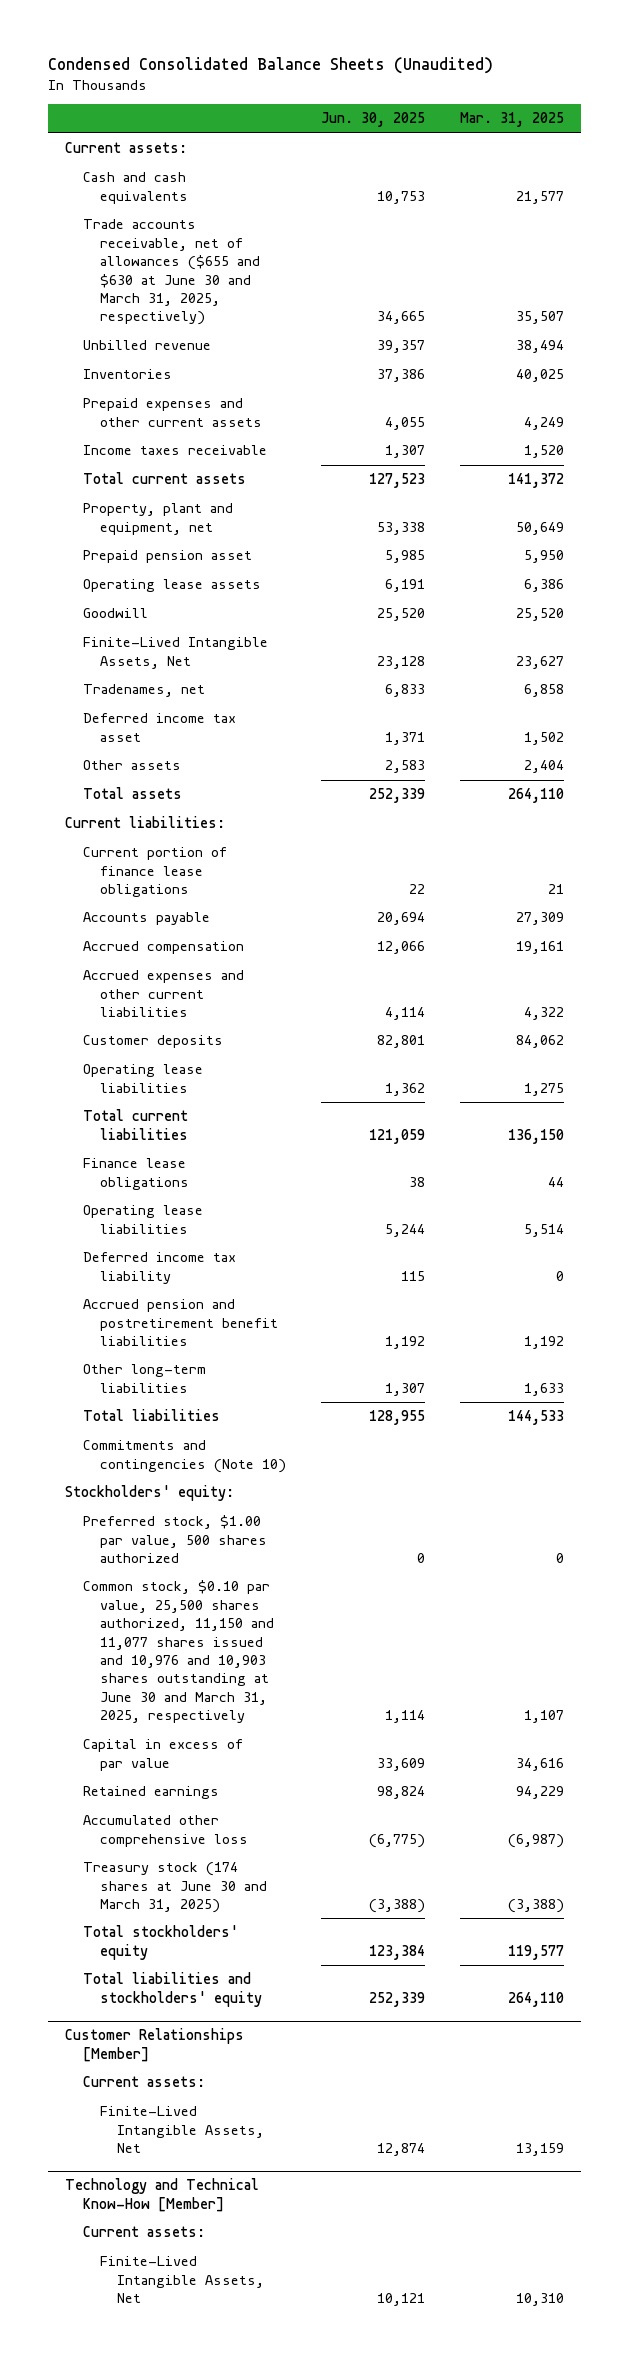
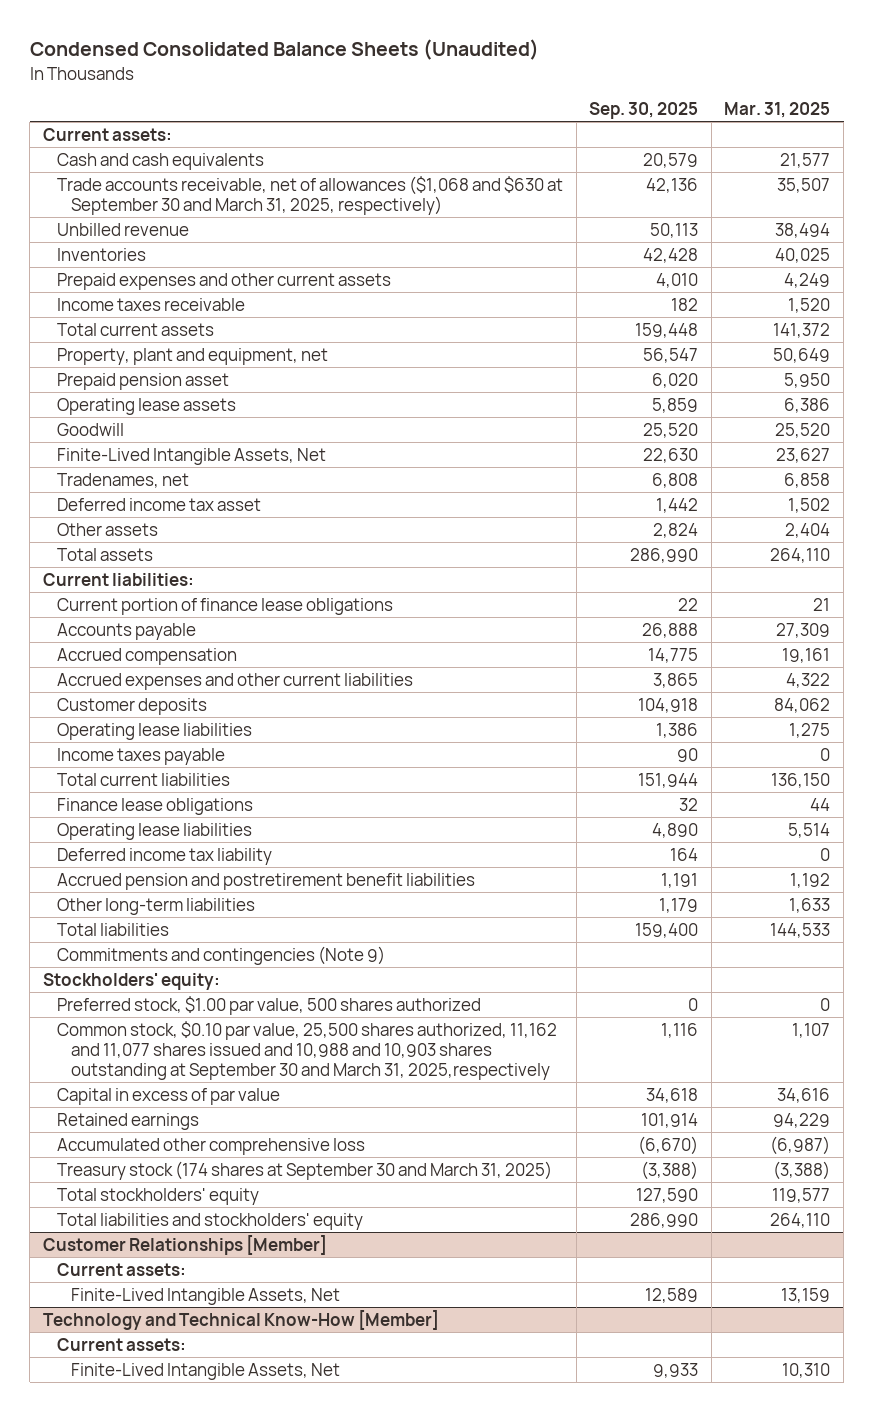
[320,112,425,128] Jun. 30, 2025 -> none
none -> [589,102,699,120] Sep. 30, 2025
[82,219,260,326] Trade accounts receivable, net of allowances ($655 and $630 at June 30 and March 31, 2025, respectively) -> [56,175,563,215] Trade accounts receivable, net of allowances ($1,068 and $630 at September 30 and March 31, 2025, respectively)
none -> [56,747,225,765] Income taxes payable
[82,1440,286,1473] Commitments and contingencies (Note 10) -> [56,945,385,965] Commitments and contingencies (Note 9)
[82,1580,274,1724] Common stock, $0.10 par value, 25,500 shares authorized, 11,150 and 11,077 shares issued and 10,976 and 10,903 shares outstanding at June 30 and March 31, 2025, respectively -> [56,1020,557,1081] Common stock, $0.10 par value, 25,500 shares authorized, 11,162 and 11,077 shares issued and 10,988 and 10,903 shares outstanding at September 30 and March 31, 2025,respectively
[82,1862,267,1914] Treasury stock (174 shares at June 30 and March 31, 2025) -> [56,1160,552,1180] Treasury stock (174 shares at September 30 and March 31, 2025)

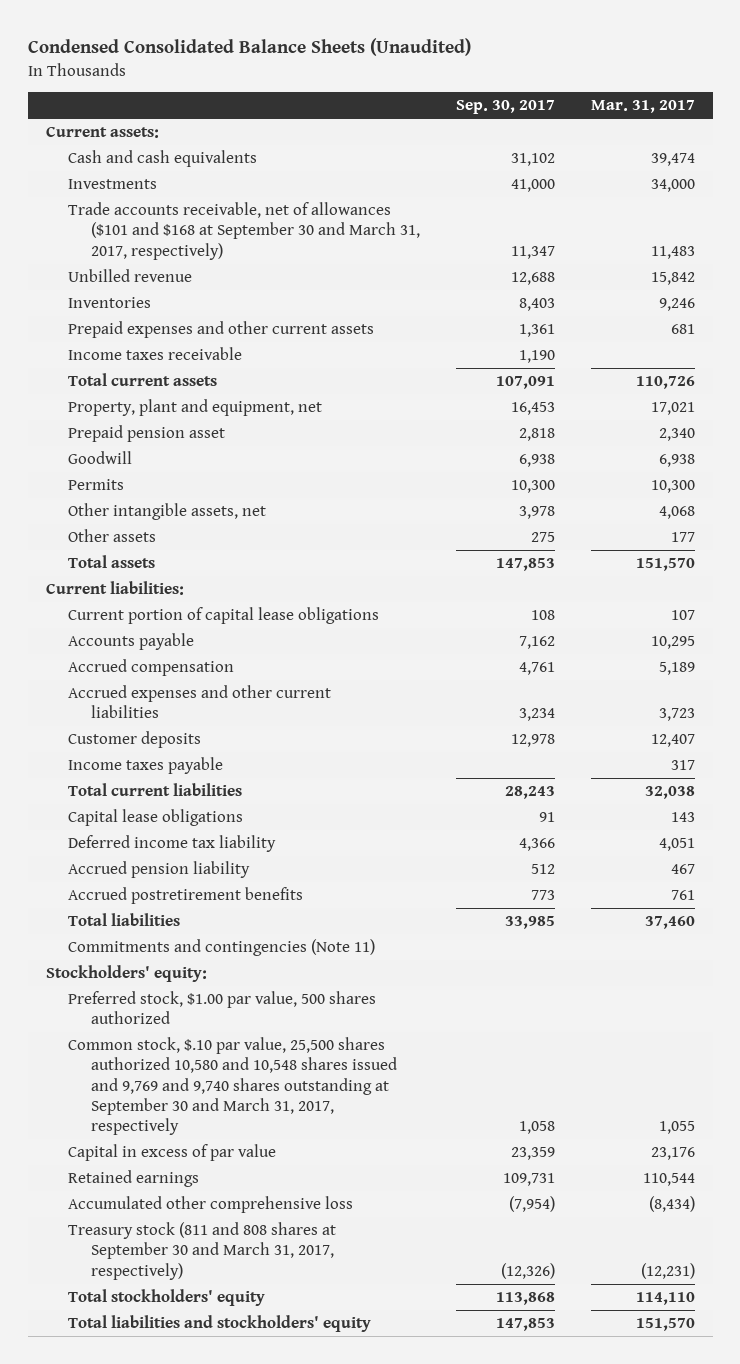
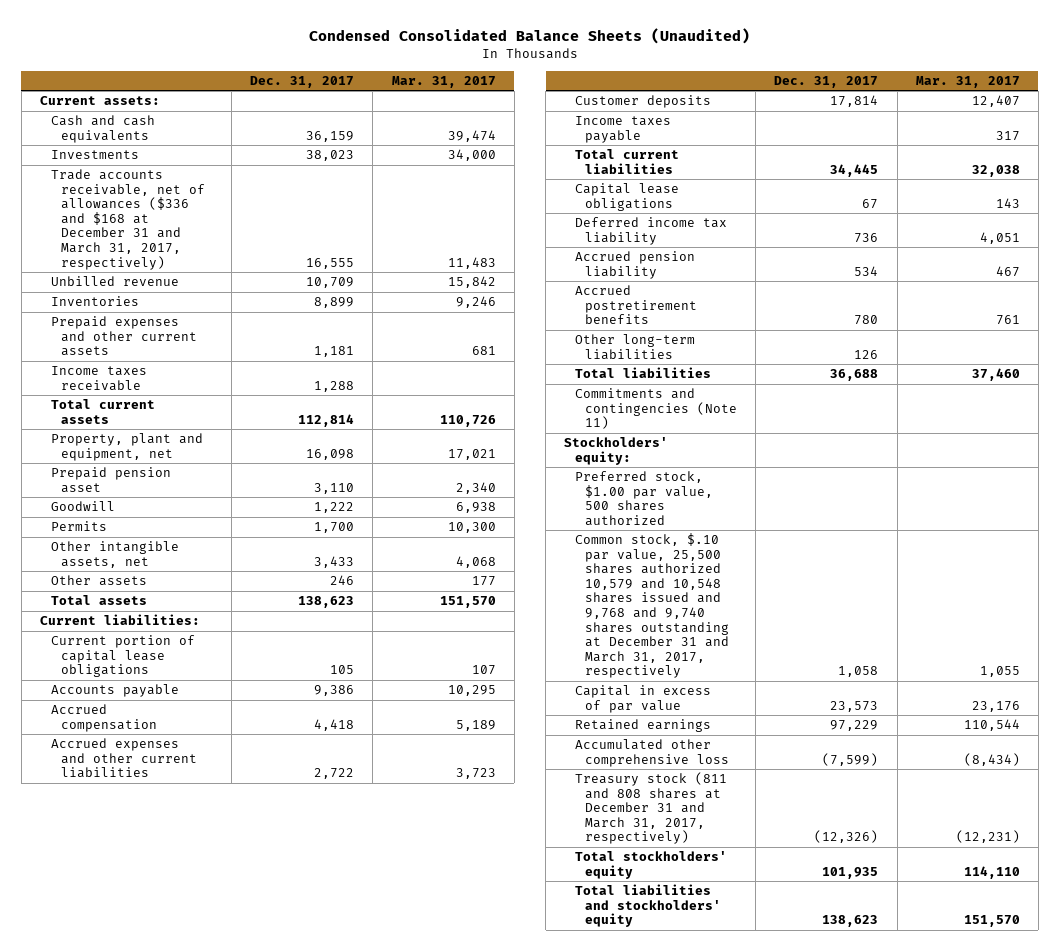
[456,100,556,115] Sep. 30, 2017 -> none
none -> [250,75,355,88] Dec. 31, 2017
[68,202,421,260] Trade accounts receivable, net of allowances ($101 and $168 at September 30 and March 31, 2017, respectively) -> [50,169,206,270] Trade accounts receivable, net of allowances ($336 and $168 at December 31 and March 31, 2017, respectively)
none -> [574,334,695,360] Other long-term liabilities
[68,1037,398,1136] Common stock, $.10 par value, 25,500 shares authorized 10,580 and 10,548 shares issued and 9,769 and 9,740 shares outstanding at September 30 and March 31, 2017, respectively -> [574,533,730,679] Common stock, $.10 par value, 25,500 shares authorized 10,579 and 10,548 shares issued and 9,768 and 9,740 shares outstanding at December 31 and March 31, 2017, respectively
[68,1222,337,1280] Treasury stock (811 and 808 shares at September 30 and March 31, 2017, respectively) -> [574,772,727,845] Treasury stock (811 and 808 shares at December 31 and March 31, 2017, respectively)

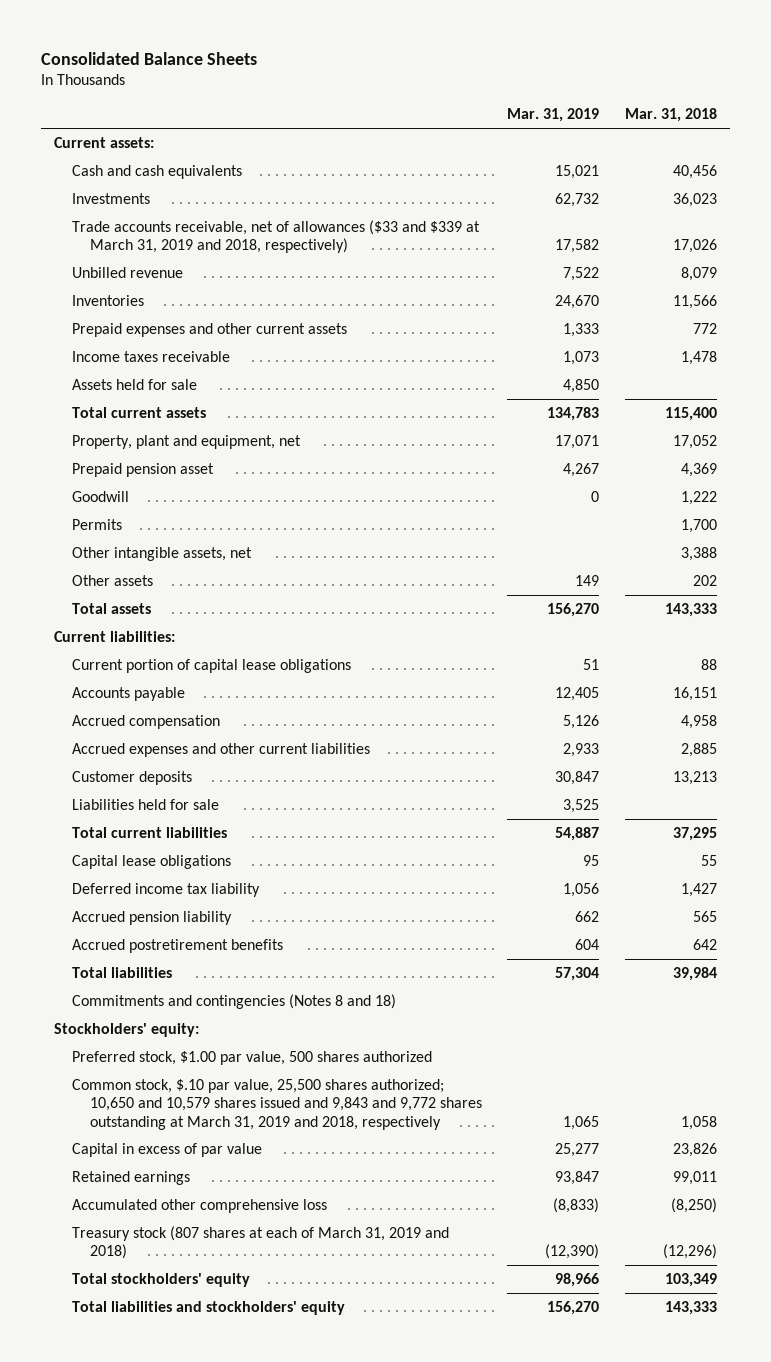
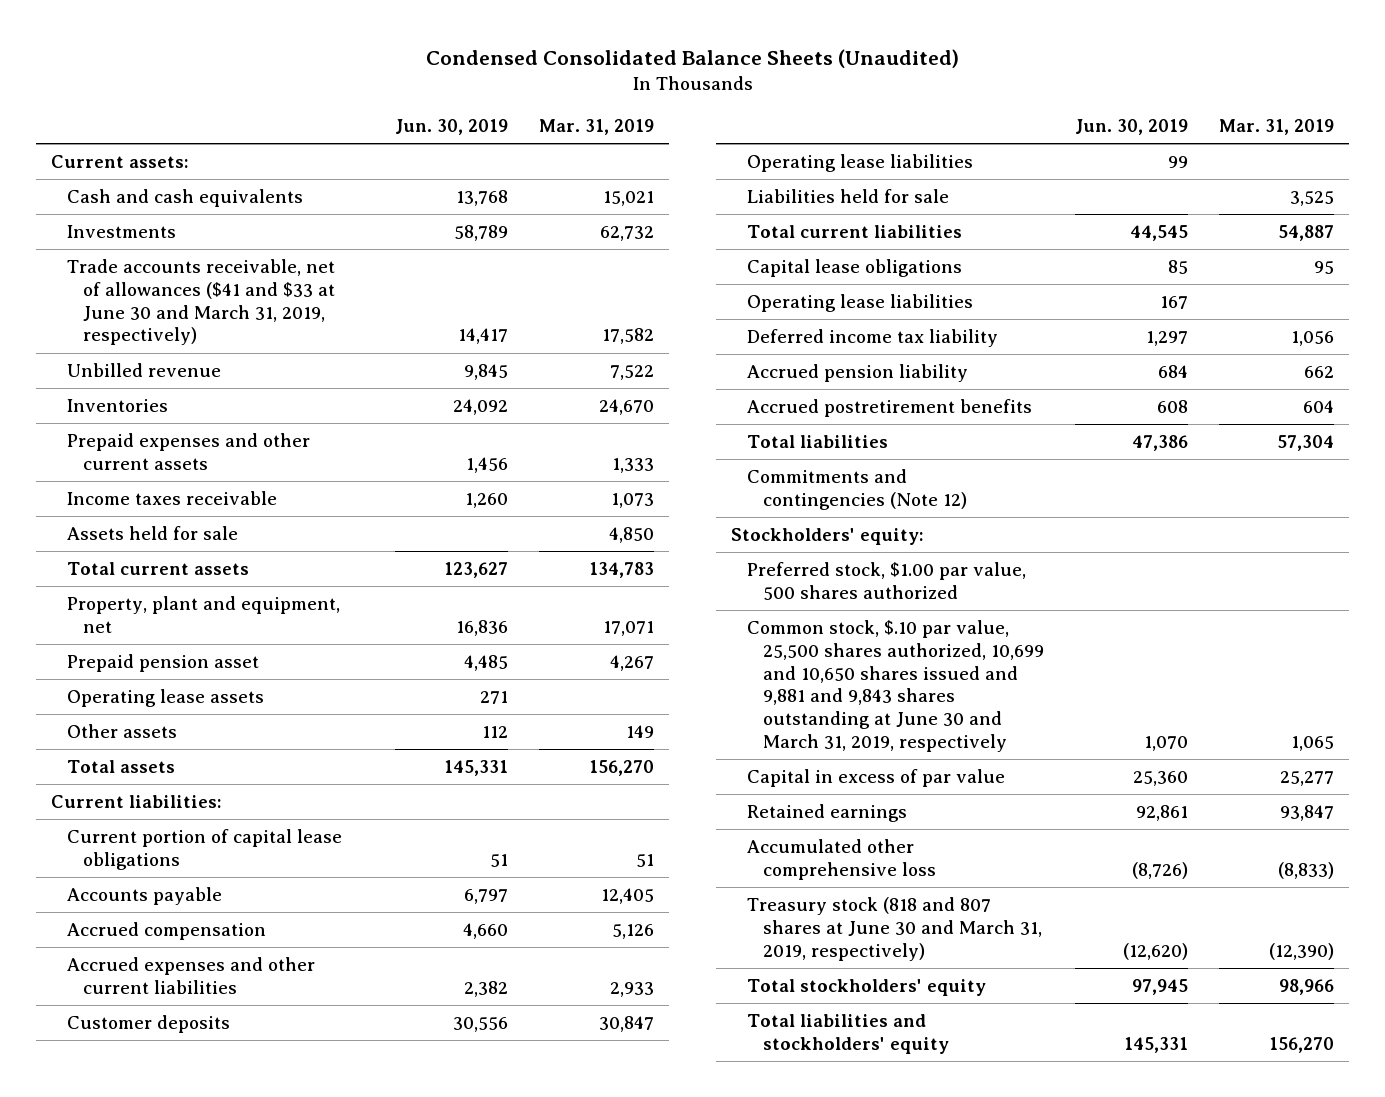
[40,51,257,65] Consolidated Balance Sheets -> [425,48,959,68] Condensed Consolidated Balance Sheets (Unaudited)
[624,108,717,123] Mar. 31, 2018 -> none
none -> [395,119,509,136] Jun. 30, 2019
[71,219,480,254] Trade accounts receivable, net of allowances ($33 and $339 at March 31, 2019 and 2018, respectively) -> [67,259,336,346] Trade accounts receivable, net of allowances ($41 and $33 at June 30 and March 31, 2019, respectively)
[71,490,129,502] Goodwill -> none
[71,518,122,530] Permits -> none
[71,546,252,561] Other intangible assets, net -> none
none -> [67,689,265,708] Operating lease assets
none -> [747,154,974,173] Operating lease liabilities
none -> [747,294,974,313] Operating lease liabilities
[71,993,396,1009] Commitments and contingencies (Notes 8 and 18) -> [747,469,968,510] Commitments and contingencies (Note 12)
[71,1078,482,1130] Common stock, $.10 par value, 25,500 shares authorized; 10,650 and 10,579 shares issued and 9,843 and 9,772 shares outstanding at March 31, 2019 and 2018, respectively -> [747,620,1045,752] Common stock, $.10 par value, 25,500 shares authorized, 10,699 and 10,650 shares issued and 9,881 and 9,843 shares outstanding at June 30 and March 31, 2019, respectively
[71,1225,449,1260] Treasury stock (807 shares at each of March 31, 2019 and 2018) -> [747,897,1043,961] Treasury stock (818 and 807 shares at June 30 and March 31, 2019, respectively)

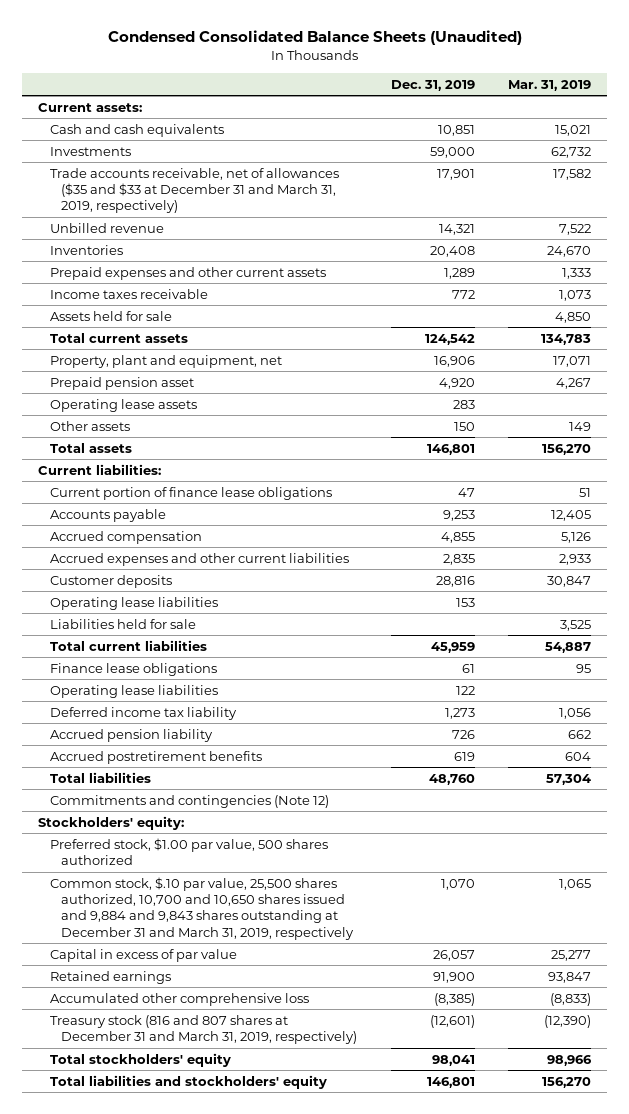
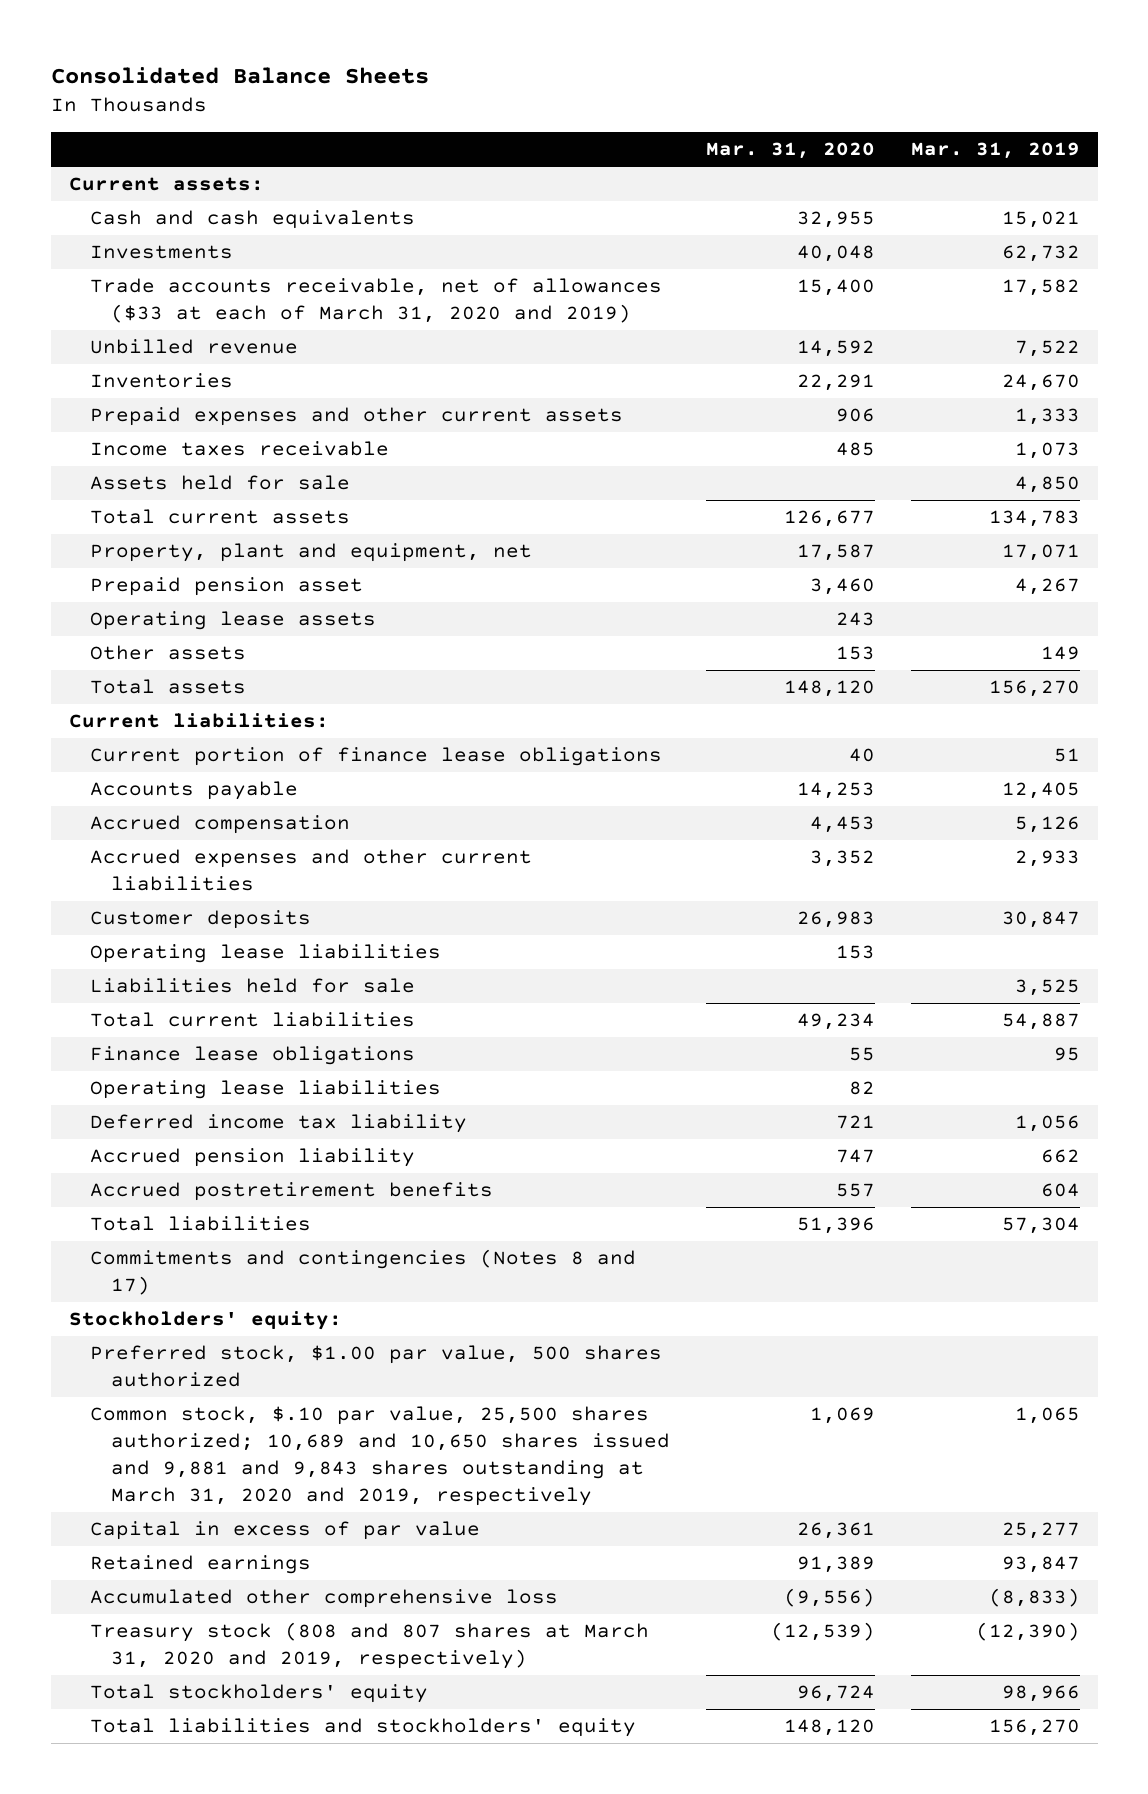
[107,30,522,46] Condensed Consolidated Balance Sheets (Unaudited) -> [50,67,429,85] Consolidated Balance Sheets
[390,79,475,91] Dec. 31, 2019 -> none
none -> [705,142,875,160] Mar. 31, 2020
[49,167,339,214] Trade accounts receivable, net of allowances ($35 and $33 at December 31 and March 31, 2019, respectively) -> [89,278,662,324] Trade accounts receivable, net of allowances ($33 at each of March 31, 2020 and 2019)
[49,794,329,808] Commitments and contingencies (Note 12) -> [89,1249,636,1296] Commitments and contingencies (Notes 8 and 17)
[49,876,355,940] Common stock, $.10 par value, 25,500 shares authorized, 10,700 and 10,650 shares issued and 9,884 and 9,843 shares outstanding at December 31 and March 31, 2019, respectively -> [89,1406,671,1507] Common stock, $.10 par value, 25,500 shares authorized; 10,689 and 10,650 shares issued and 9,881 and 9,843 shares outstanding at March 31, 2020 and 2019, respectively
[49,1014,358,1045] Treasury stock (816 and 807 shares at December 31 and March 31, 2019, respectively) -> [89,1622,649,1670] Treasury stock (808 and 807 shares at March 31, 2020 and 2019, respectively)

